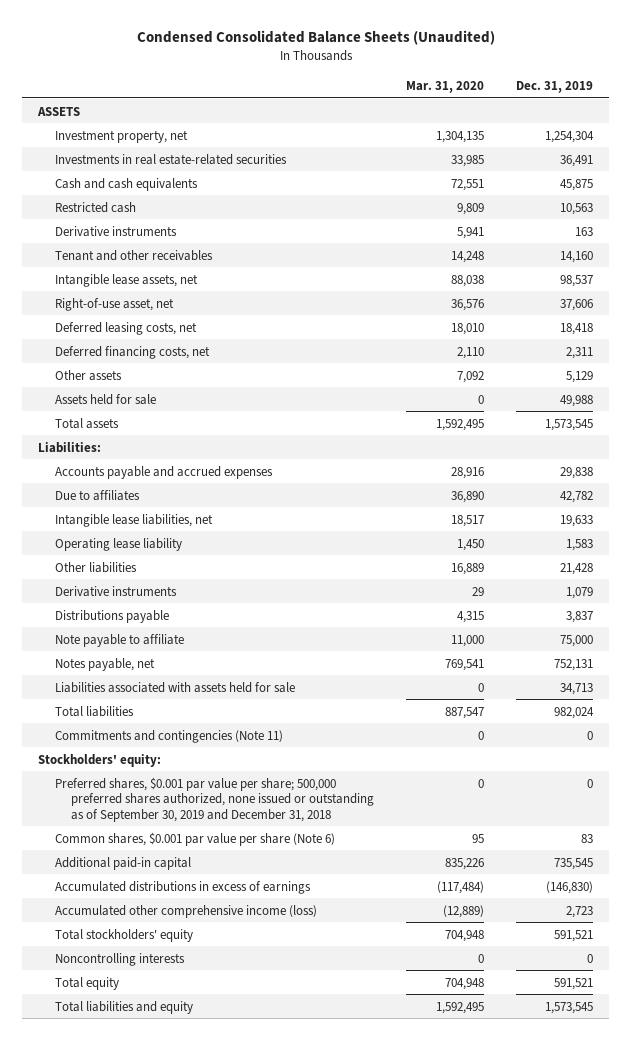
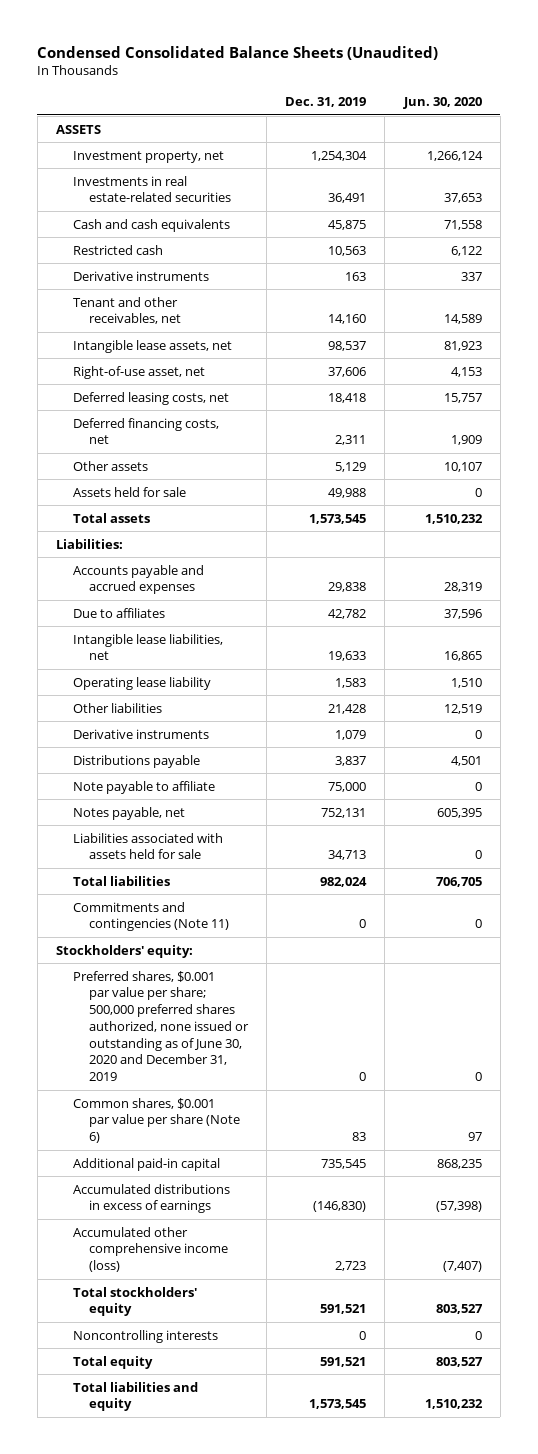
[406,80,485,93] Mar. 31, 2020 -> none
none -> [402,97,482,110] Jun. 30, 2020
[54,249,213,261] Tenant and other receivables -> [72,296,181,325] Tenant and other receivables, net
[54,776,375,822] Preferred shares, $0.001 par value per share; 500,000 preferred shares authorized, none issued or outstanding as of September 30, 2019 and December 31, 2018 -> [72,970,249,1082] Preferred shares, $0.001 par value per share; 500,000 preferred shares authorized, none issued or outstanding as of June 30, 2020 and December 31, 2019

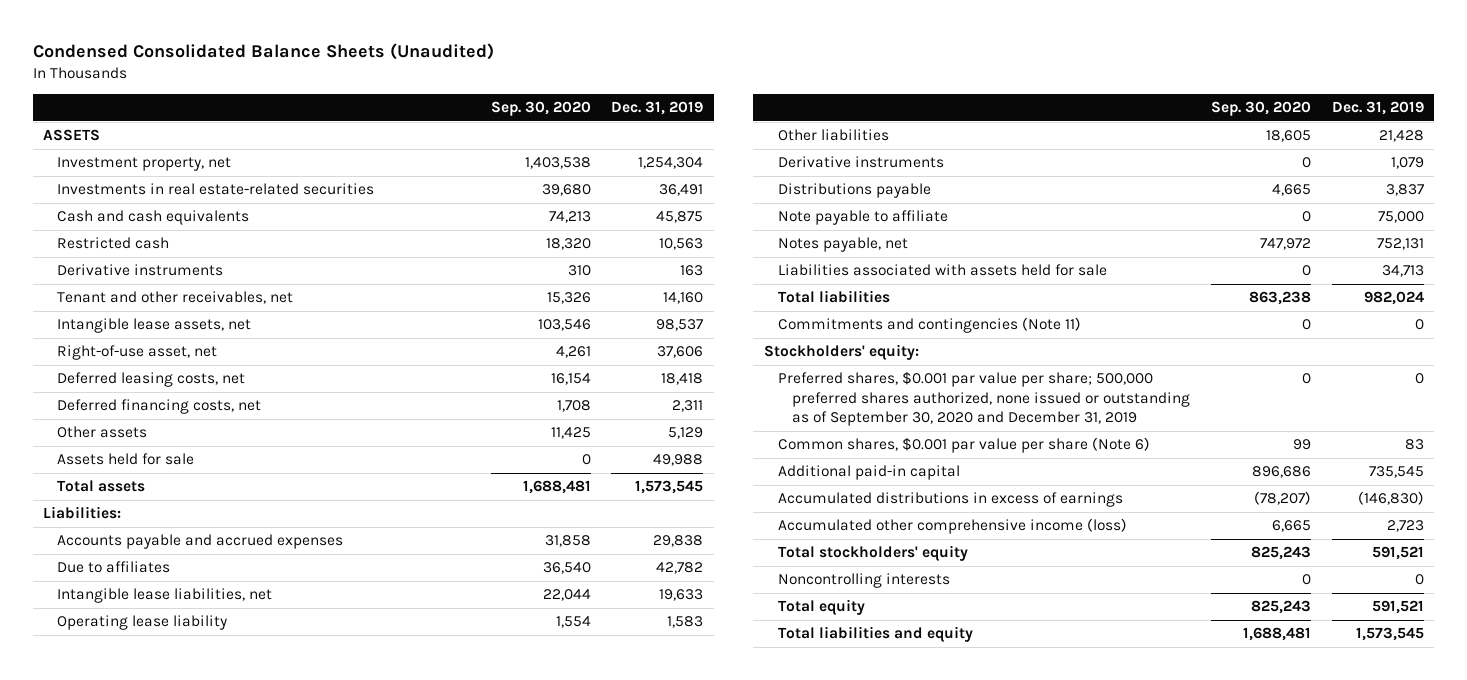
[402,97,482,110] Jun. 30, 2020 -> none
none -> [490,101,591,117] Sep. 30, 2020
[72,970,249,1082] Preferred shares, $0.001 par value per share; 500,000 preferred shares authorized, none issued or outstanding as of June 30, 2020 and December 31, 2019 -> [777,371,1191,427] Preferred shares, $0.001 par value per share; 500,000 preferred shares authorized, none issued or outstanding as of September 30, 2020 and December 31, 2019

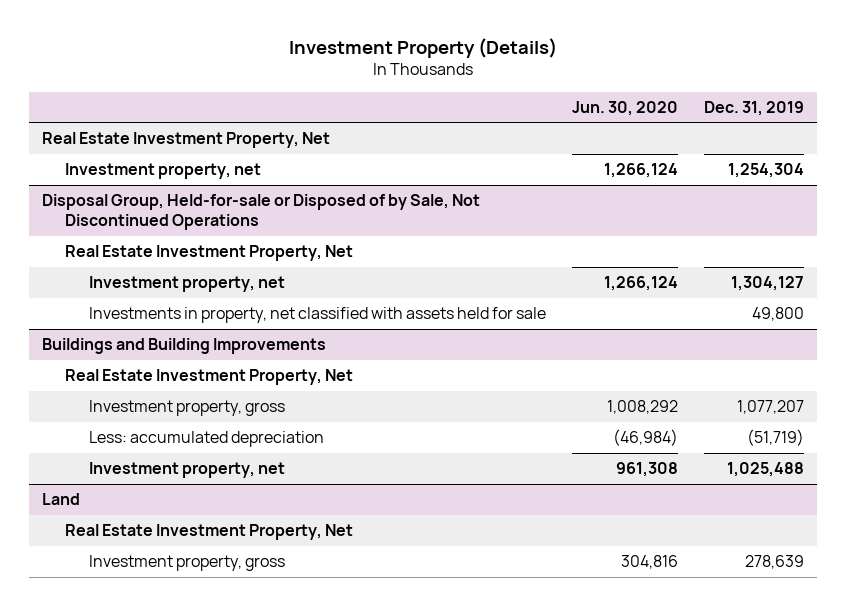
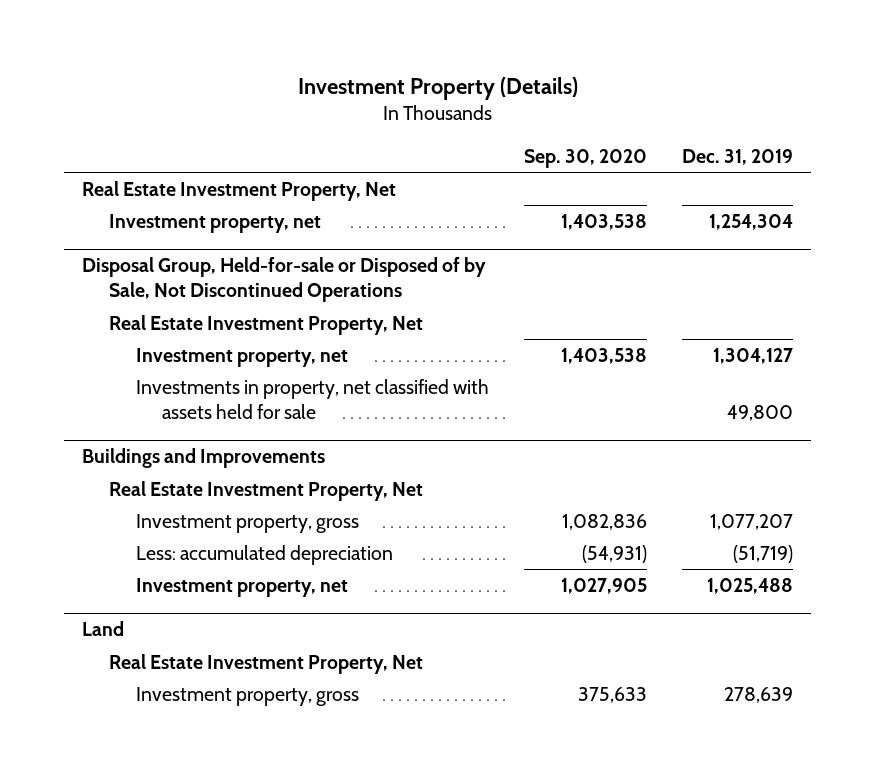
[571,100,678,116] Jun. 30, 2020 -> none
none -> [523,148,647,168] Sep. 30, 2020
[41,338,326,355] Buildings and Building Improvements -> [82,448,326,469] Buildings and Improvements

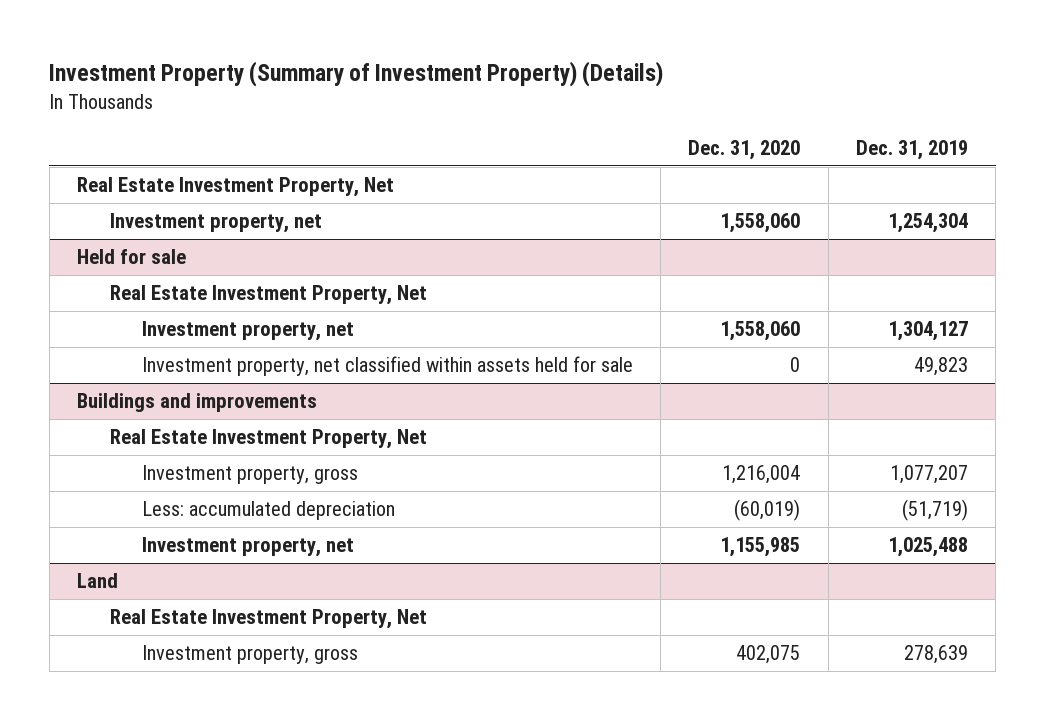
[297,77,578,101] Investment Property (Details) -> [49,61,664,88] Investment Property (Summary of Investment Property) (Details)
[523,148,647,168] Sep. 30, 2020 -> none
none -> [688,140,801,161] Dec. 31, 2020
[82,257,487,303] Disposal Group, Held-for-sale or Disposed of by Sale, Not Discontinued Operations -> [77,249,187,265] Held for sale
[135,378,489,419] Investments in property, net classified with assets held for sale -> [142,356,634,377] Investment property, net classified within assets held for sale
[727,404,794,421] 49,800 -> [913,357,968,377] 49,823
[82,448,326,469] Buildings and Improvements -> [77,393,318,413] Buildings and improvements

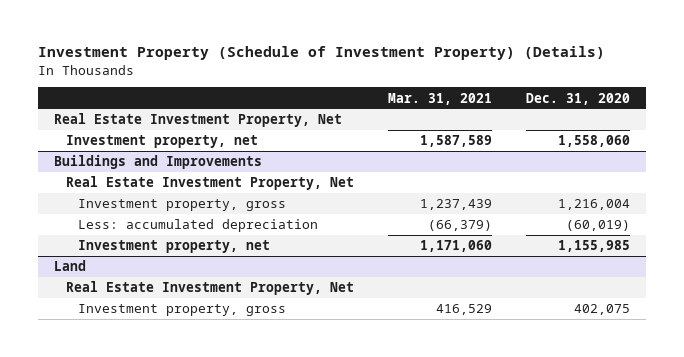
[49,61,664,88] Investment Property (Summary of Investment Property) (Details) -> [37,46,605,61] Investment Property (Schedule of Investment Property) (Details)
[855,140,968,161] Dec. 31, 2019 -> none
none -> [387,92,492,105] Mar. 31, 2021
[77,249,187,265] Held for sale -> none
[109,285,427,306] Real Estate Investment Property, Net -> none
[142,321,355,342] Investment property, net -> none
[142,356,634,377] Investment property, net classified within assets held for sale -> none
[77,393,318,413] Buildings and improvements -> [54,155,263,170] Buildings and Improvements

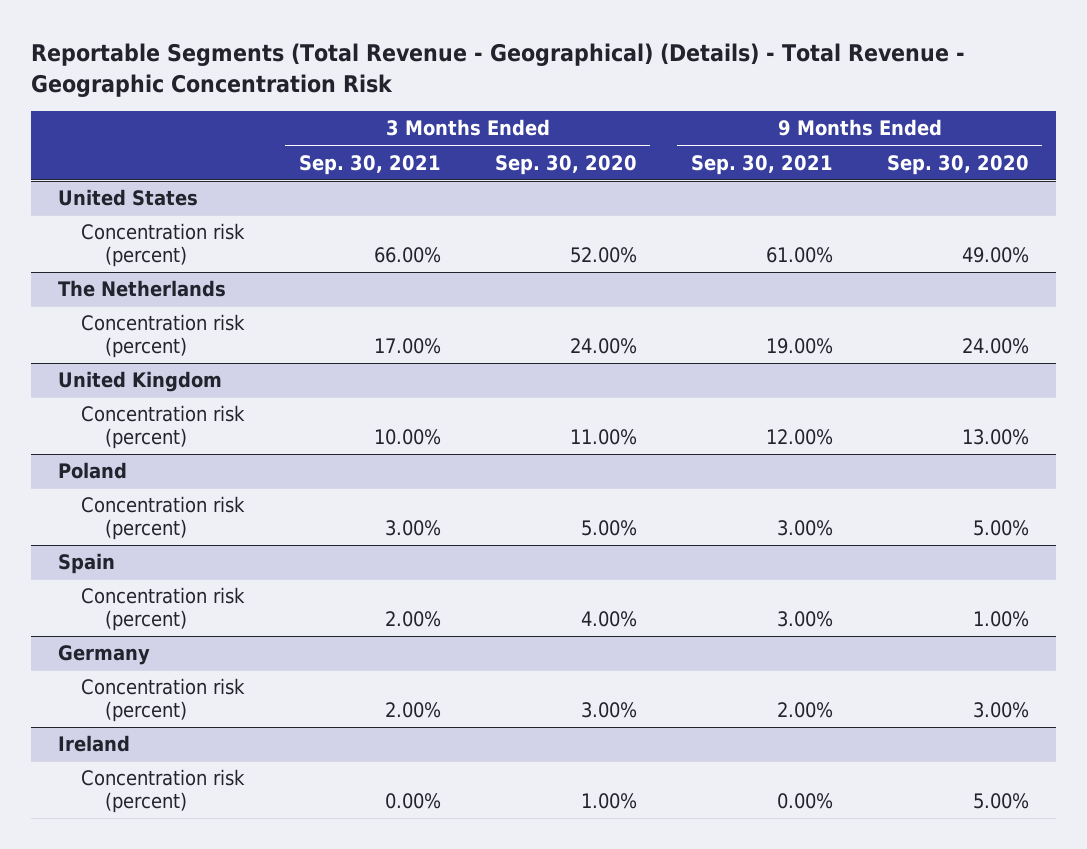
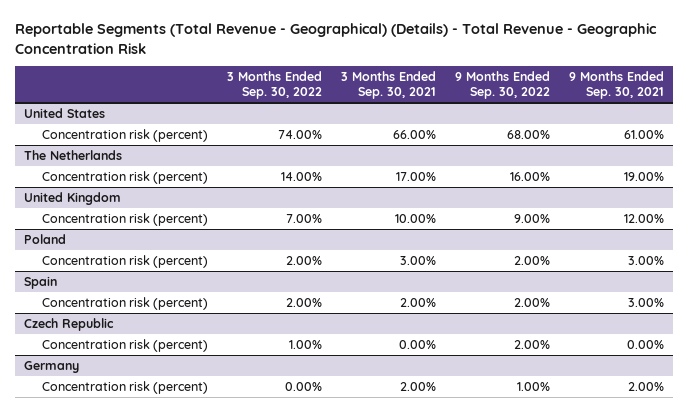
[494,154,637,175] Sep. 30, 2020 -> none
[886,154,1029,175] Sep. 30, 2020 -> none
none -> [226,71,322,100] 3 Months Ended Sep. 30, 2022
none -> [454,71,550,100] 9 Months Ended Sep. 30, 2022
none -> [24,318,115,332] Czech Republic
none -> [41,339,208,353] Concentration risk (percent)
[58,735,131,753] Ireland -> none
[81,769,246,813] Concentration risk (percent) -> none

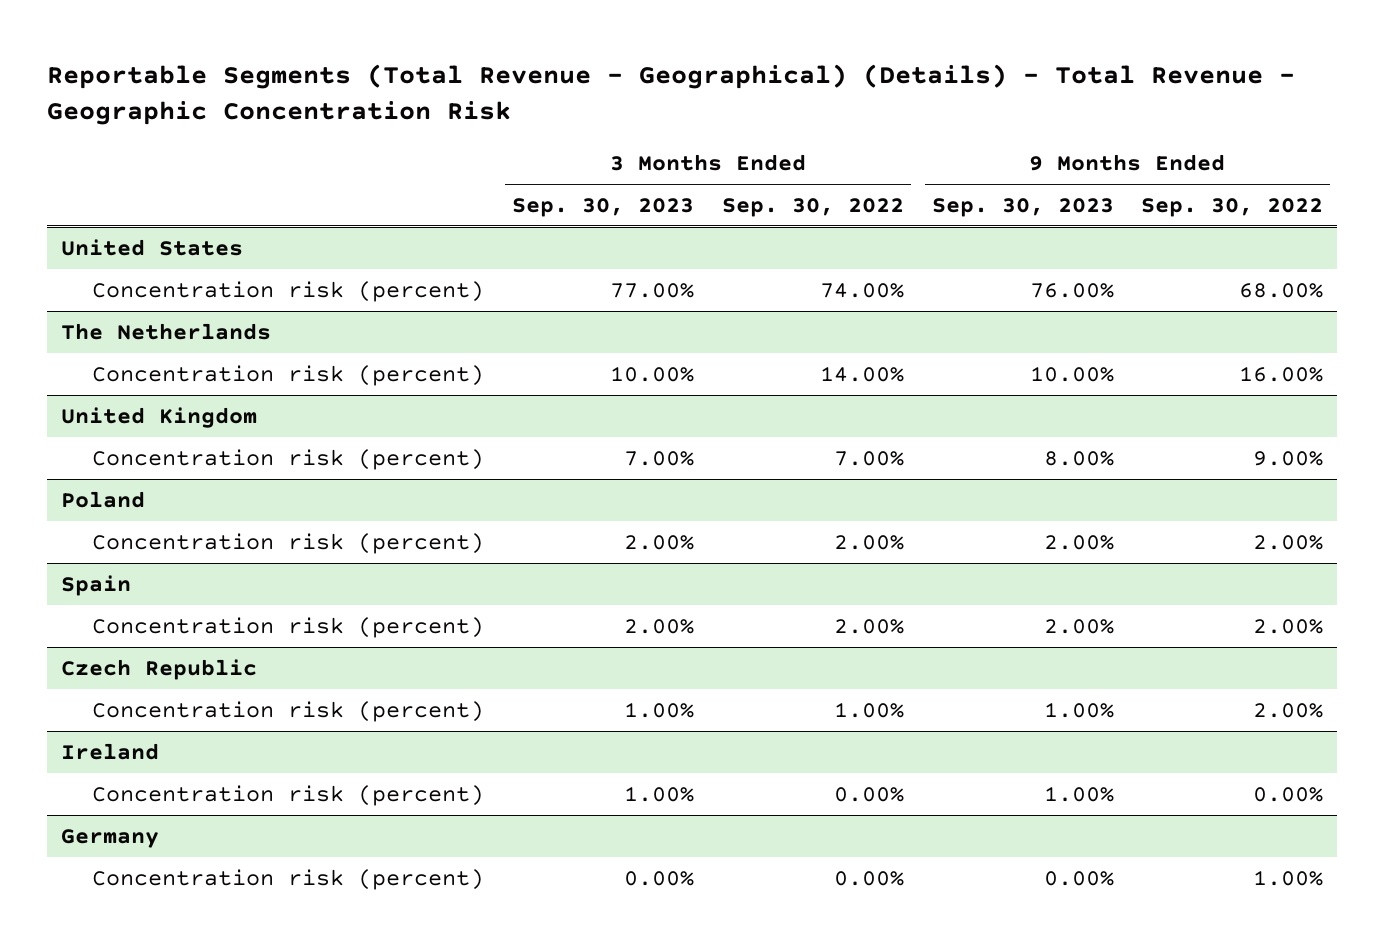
[340,71,436,100] 3 Months Ended Sep. 30, 2021 -> none
[568,71,664,100] 9 Months Ended Sep. 30, 2021 -> none
none -> [512,197,695,217] Sep. 30, 2023
none -> [931,197,1114,217] Sep. 30, 2023
none -> [60,742,159,760] Ireland
none -> [92,784,485,806] Concentration risk (percent)

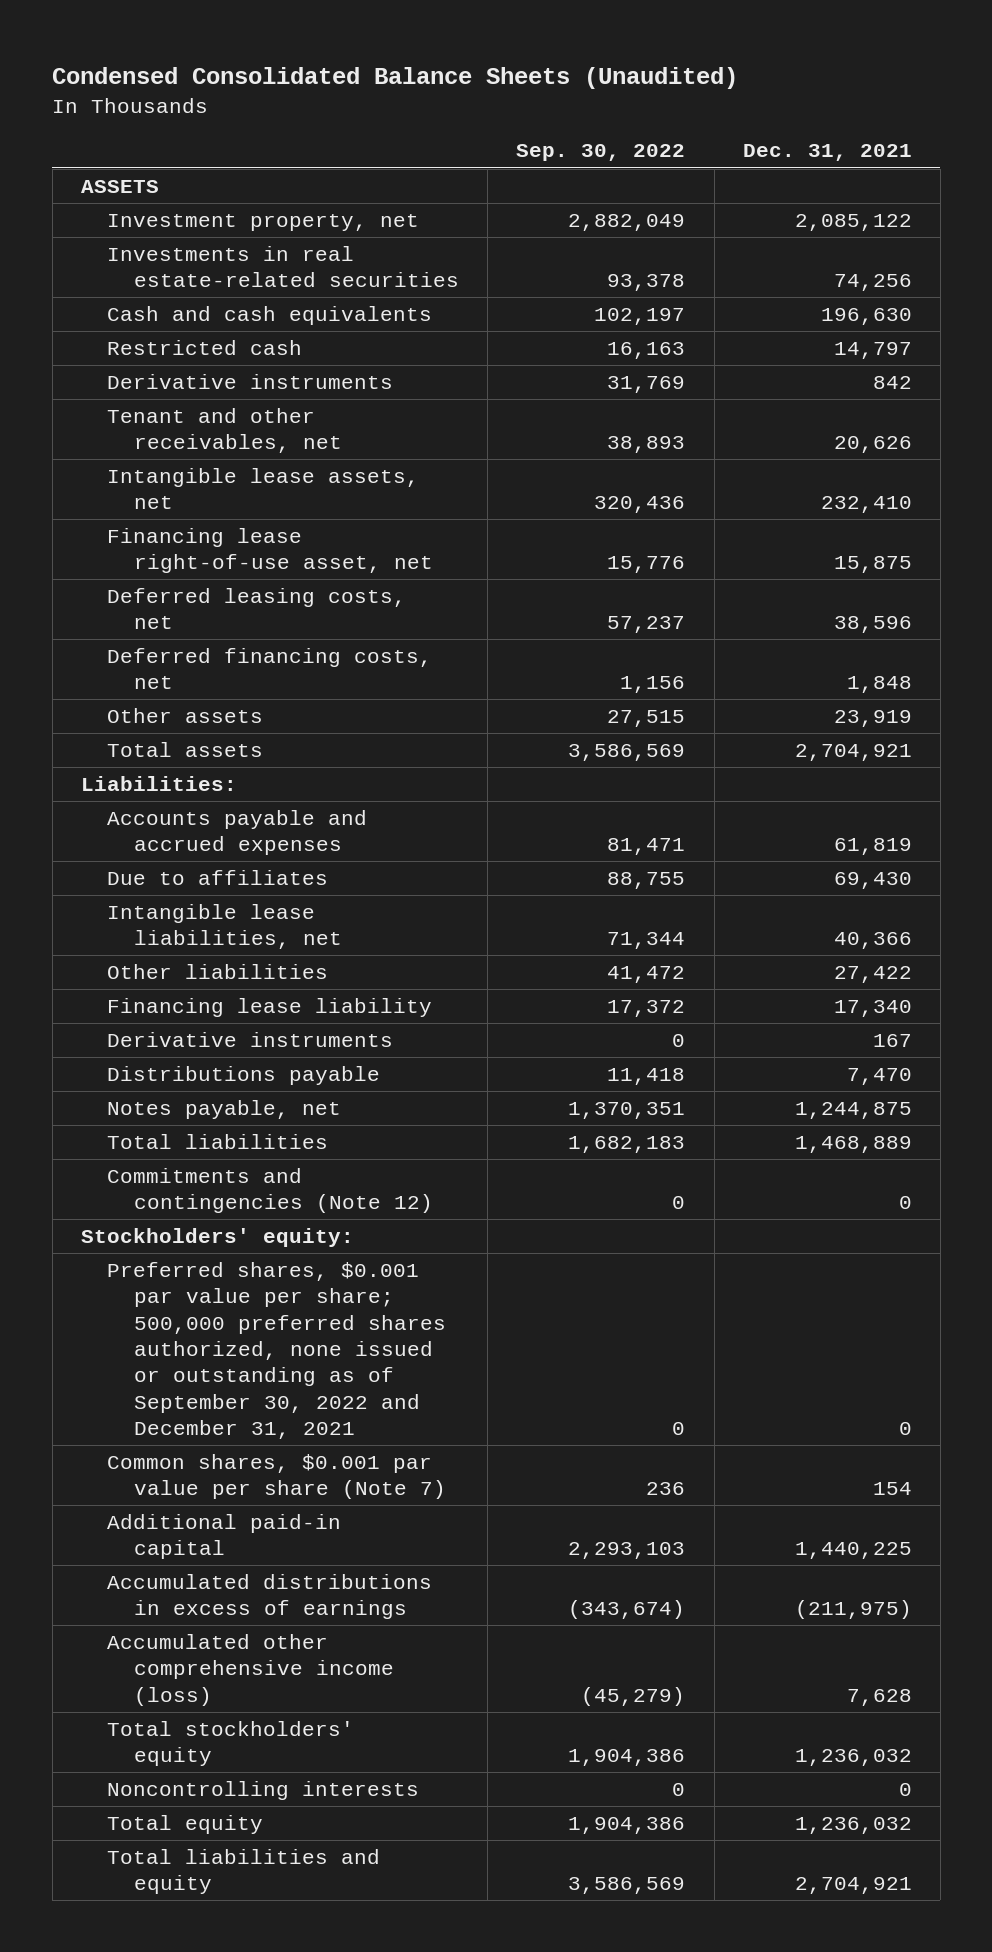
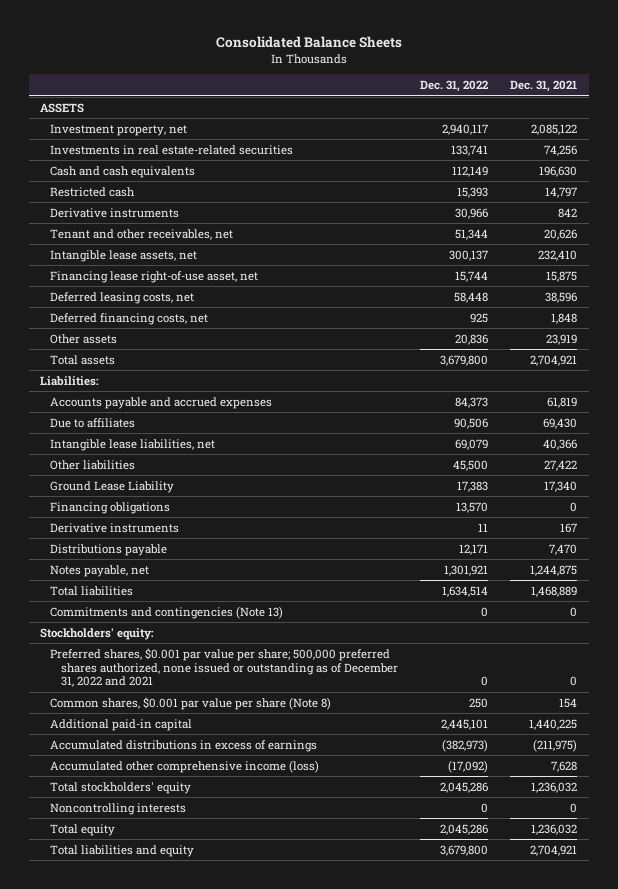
[52,67,739,90] Condensed Consolidated Balance Sheets (Unaudited) -> [215,35,402,48] Consolidated Balance Sheets
[516,144,686,162] Sep. 30, 2022 -> none
none -> [419,80,488,93] Dec. 31, 2022
[107,997,433,1017] Financing lease liability -> [50,480,175,493] Ground Lease Liability
none -> [50,501,171,514] Financing obligations
[107,1167,434,1214] Commitments and contingencies (Note 12) -> [50,605,284,619] Commitments and contingencies (Note 13)
[107,1261,447,1440] Preferred shares, $0.001 par value per share; 500,000 preferred shares authorized, none issued or outstanding as of September 30, 2022 and December 31, 2021 -> [50,647,398,688] Preferred shares, $0.001 par value per share; 500,000 preferred shares authorized, none issued or outstanding as of December 31, 2022 and 2021
[107,1453,447,1500] Common shares, $0.001 par value per share (Note 7) -> [50,696,332,710] Common shares, $0.001 par value per share (Note 8)

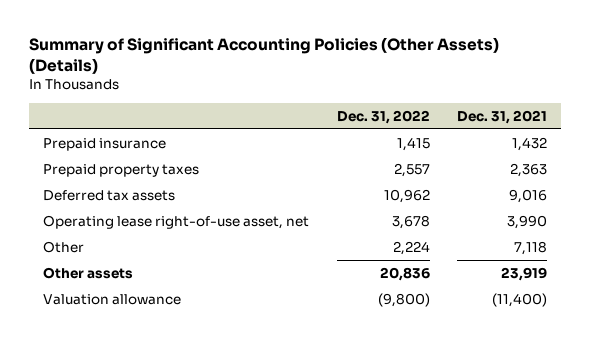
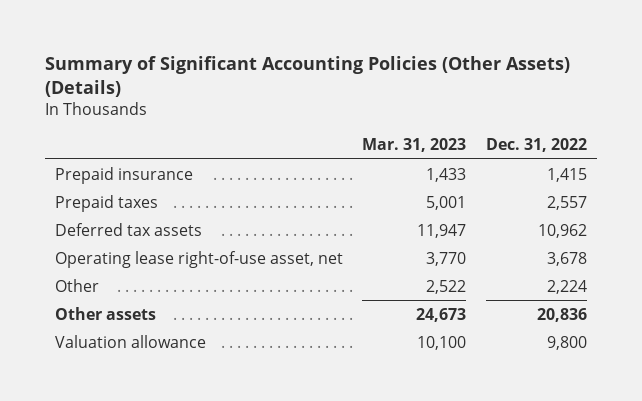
[457,109,548,124] Dec. 31, 2021 -> none
none -> [362,138,467,153] Mar. 31, 2023
[43,163,200,177] Prepaid property taxes -> [55,194,159,212] Prepaid taxes
[377,292,430,307] (9,800) -> [546,335,587,350] 9,800

